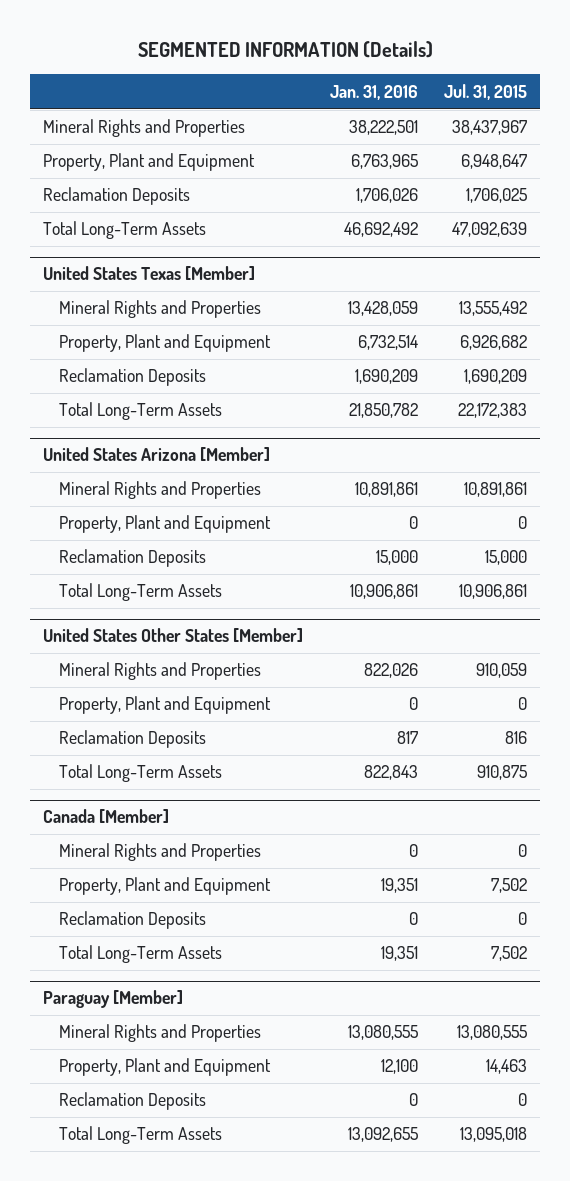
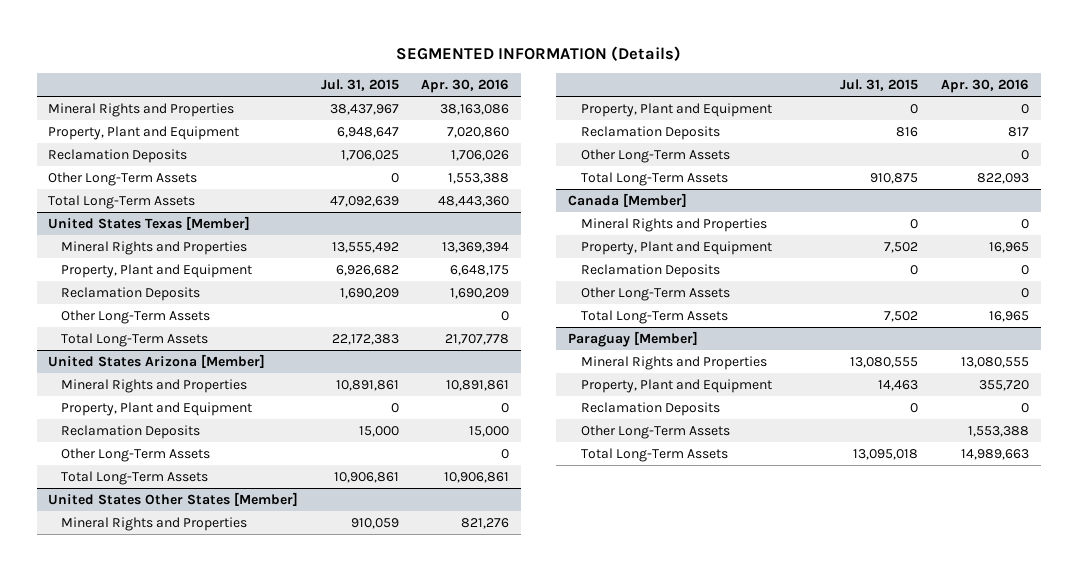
[329,84,418,100] Jan. 31, 2016 -> none
none -> [421,79,510,94] Apr. 30, 2016
none -> [47,172,197,187] Other Long-Term Assets
none -> [60,310,210,325] Other Long-Term Assets
none -> [60,448,210,463] Other Long-Term Assets
none -> [580,149,730,164] Other Long-Term Assets
none -> [580,287,730,302] Other Long-Term Assets
none -> [580,425,730,440] Other Long-Term Assets

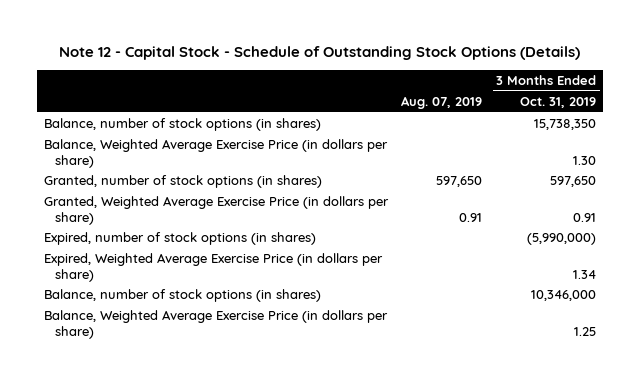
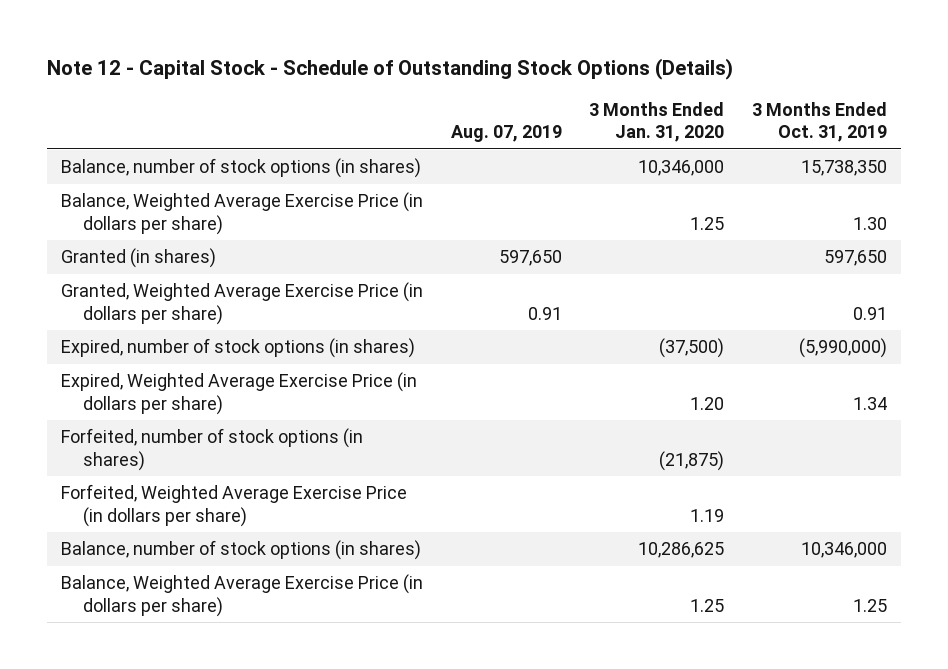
none -> [589,101,725,143] 3 Months Ended Jan. 31, 2020
[43,175,322,189] Granted, number of stock options (in shares) -> [60,248,216,269] Granted (in shares)
none -> [60,428,363,471] Forfeited, number of stock options (in shares)
none -> [60,484,407,527] Forfeited, Weighted Average Exercise Price (in dollars per share)

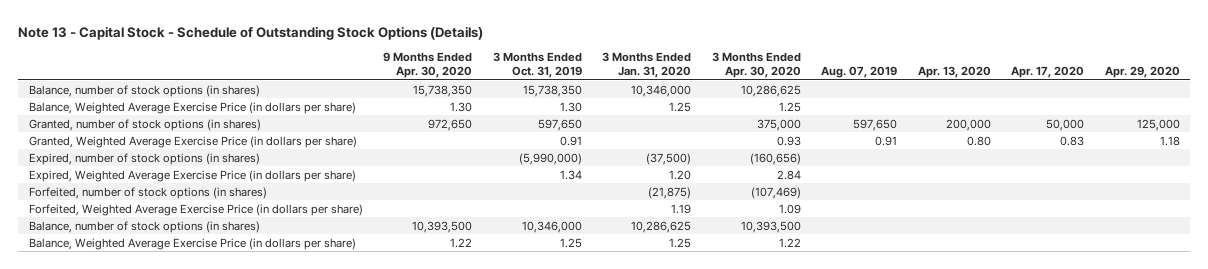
[47,57,734,80] Note 12 - Capital Stock - Schedule of Outstanding Stock Options (Details) -> [18,25,484,40] Note 13 - Capital Stock - Schedule of Outstanding Stock Options (Details)
none -> [383,52,473,79] 9 Months Ended Apr. 30, 2020
none -> [711,52,801,79] 3 Months Ended Apr. 30, 2020
none -> [917,66,991,79] Apr. 13, 2020
none -> [1011,66,1085,79] Apr. 17, 2020
none -> [1104,66,1180,79] Apr. 29, 2020
[60,248,216,269] Granted (in shares) -> [28,118,261,131] Granted, number of stock options (in shares)

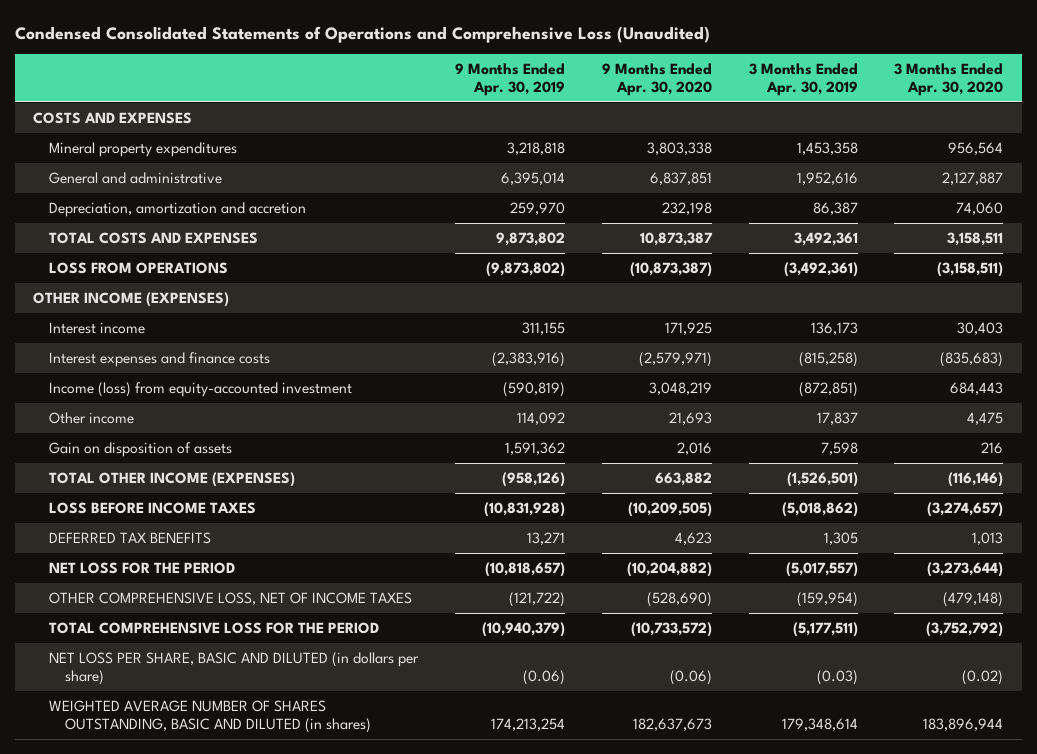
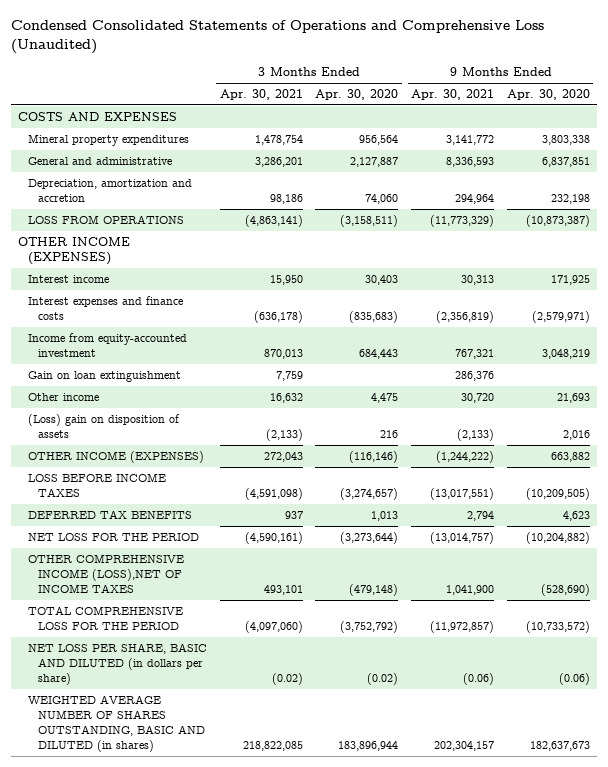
[454,62,565,96] 9 Months Ended Apr. 30, 2019 -> none
[748,62,858,96] 3 Months Ended Apr. 30, 2019 -> none
none -> [219,89,303,101] Apr. 30, 2021
none -> [411,89,495,101] Apr. 30, 2021
[49,231,259,244] TOTAL COSTS AND EXPENSES -> none
[49,381,353,397] Income (loss) from equity-accounted investment -> [27,333,187,358] Income from equity-accounted investment
none -> [27,371,181,383] Gain on loan extinguishment
[49,441,233,457] Gain on disposition of assets -> [27,414,180,439] (Loss) gain on disposition of assets
[49,471,296,487] TOTAL OTHER INCOME (EXPENSES) -> [27,451,204,464] OTHER INCOME (EXPENSES)
[49,591,413,605] OTHER COMPREHENSIVE LOSS, NET OF INCOME TAXES -> [27,554,184,594] OTHER COMPREHENSIVE INCOME (LOSS),NET OF INCOME TAXES

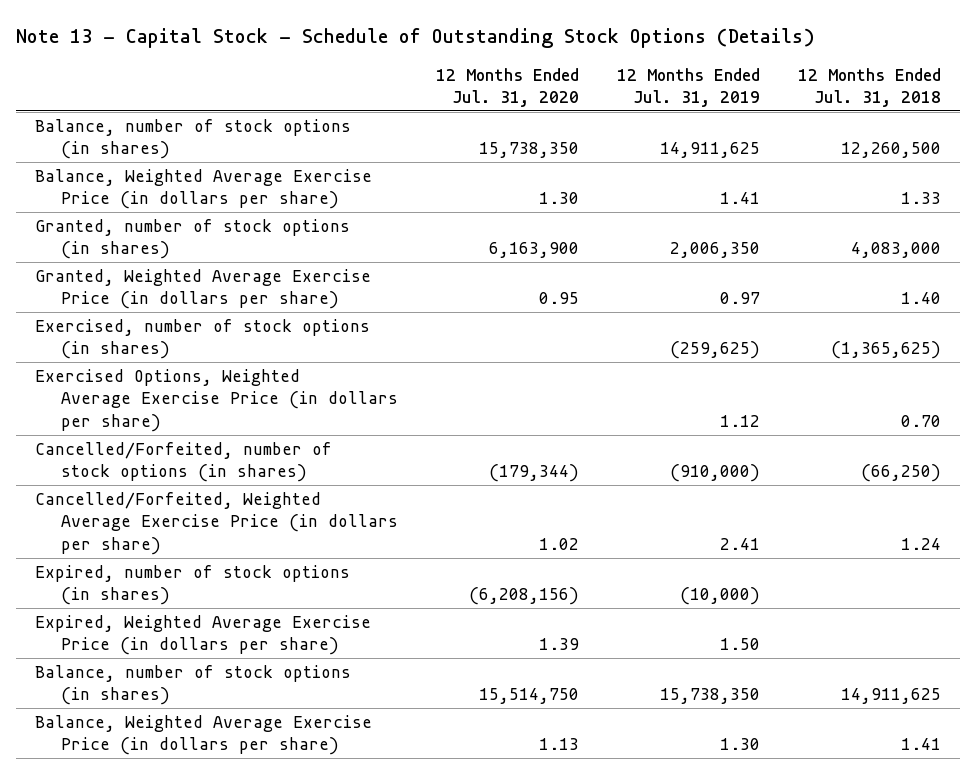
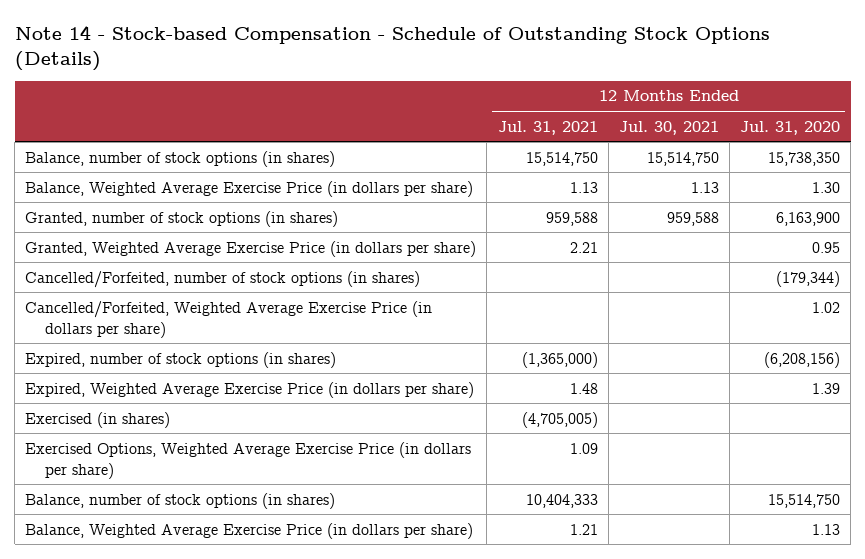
[15,28,815,49] Note 13 - Capital Stock - Schedule of Outstanding Stock Options (Details) -> [14,24,770,71] Note 14 - Stock-based Compensation - Schedule of Outstanding Stock Options (Details)
[616,67,760,107] 12 Months Ended Jul. 31, 2019 -> none
[797,67,941,107] 12 Months Ended Jul. 31, 2018 -> none
none -> [497,120,598,135] Jul. 31, 2021
none -> [618,120,719,135] Jul. 30, 2021
[34,319,370,360] Exercised, number of stock options (in shares) -> none
none -> [25,411,171,428] Exercised (in shares)
[34,369,399,432] Exercised Options, Weighted Average Exercise Price (in dollars per share) -> [25,441,472,479] Exercised Options, Weighted Average Exercise Price (in dollars per share)

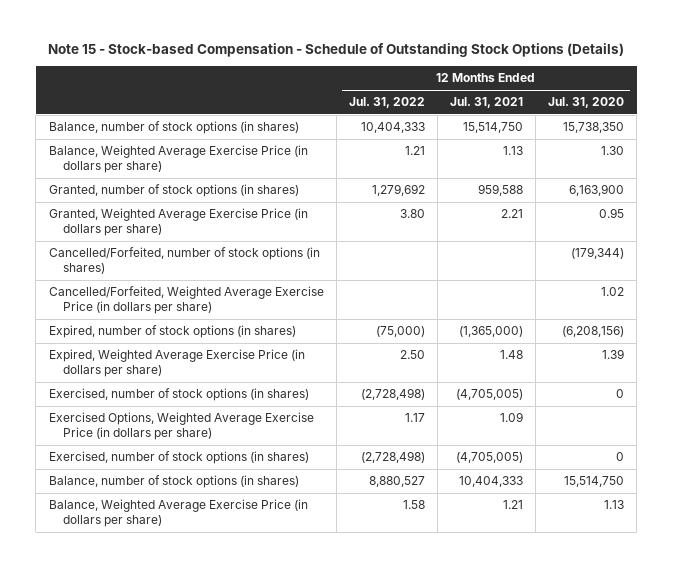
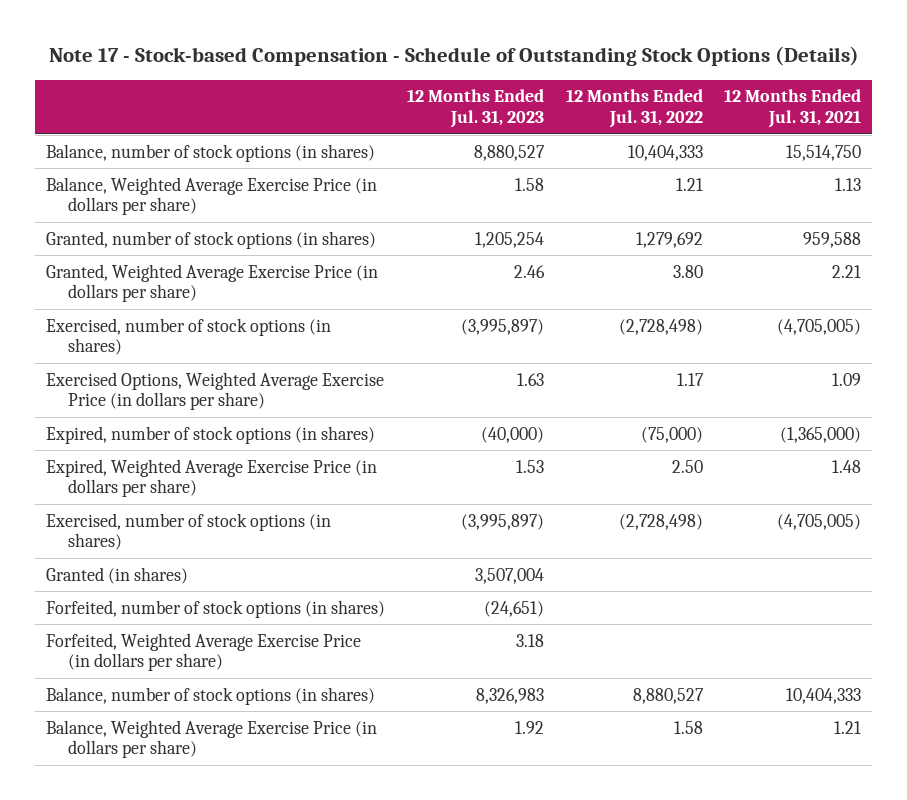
[48,43,625,58] Note 15 - Stock-based Compensation - Schedule of Outstanding Stock Options (Details) -> [48,46,859,67] Note 17 - Stock-based Compensation - Schedule of Outstanding Stock Options (Details)
[548,97,625,109] Jul. 31, 2020 -> none
none -> [406,89,544,129] 12 Months Ended Jul. 31, 2023
[48,247,320,275] Cancelled/Forfeited, number of stock options (in shares) -> none
[48,286,324,315] Cancelled/Forfeited, Weighted Average Exercise Price (in dollars per share) -> none
[48,325,296,339] Expired, number of stock options (in shares) -> [45,425,375,444] Expired, number of stock options (in shares)
[48,349,305,378] Expired, Weighted Average Exercise Price (in dollars per share) -> [45,458,377,498] Expired, Weighted Average Exercise Price (in dollars per share)
none -> [45,566,188,584] Granted (in shares)
none -> [45,599,385,618] Forfeited, number of stock options (in shares)
none -> [45,632,361,672] Forfeited, Weighted Average Exercise Price (in dollars per share)

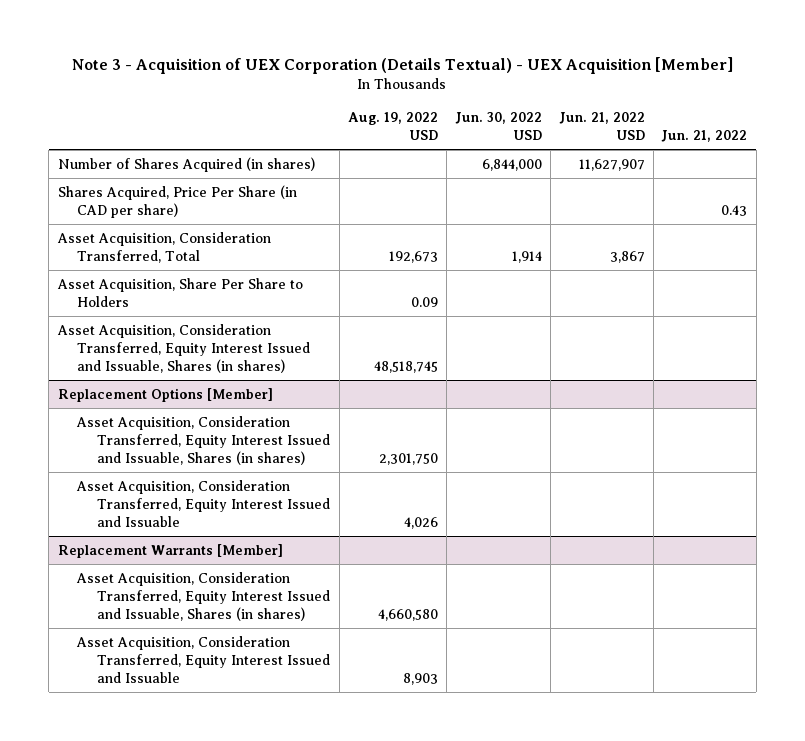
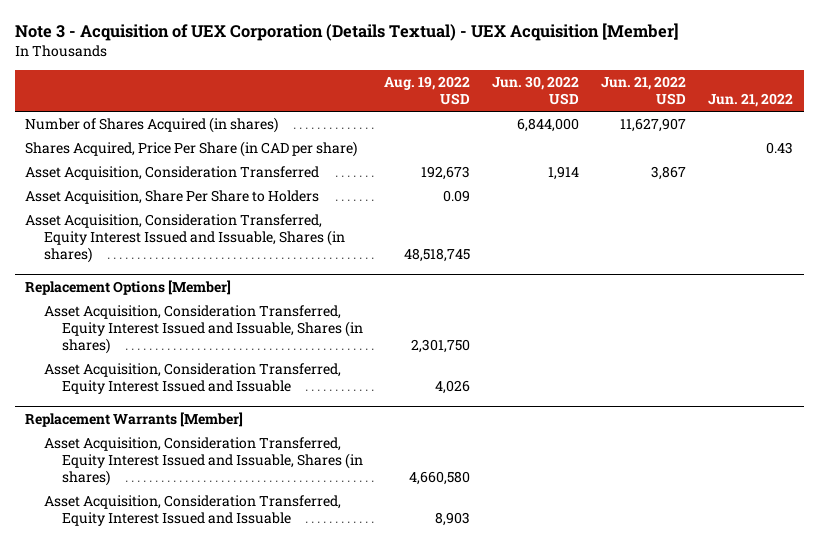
[56,231,271,263] Asset Acquisition, Consideration Transferred, Total -> [25,166,320,181] Asset Acquisition, Consideration Transferred

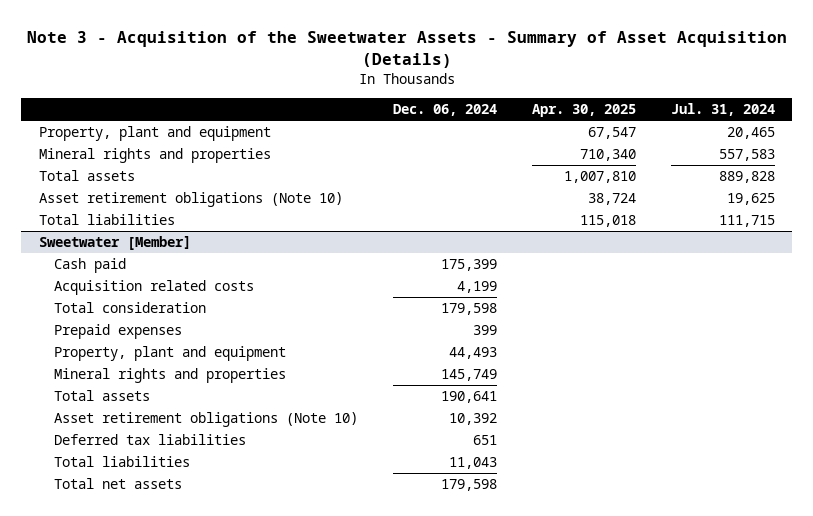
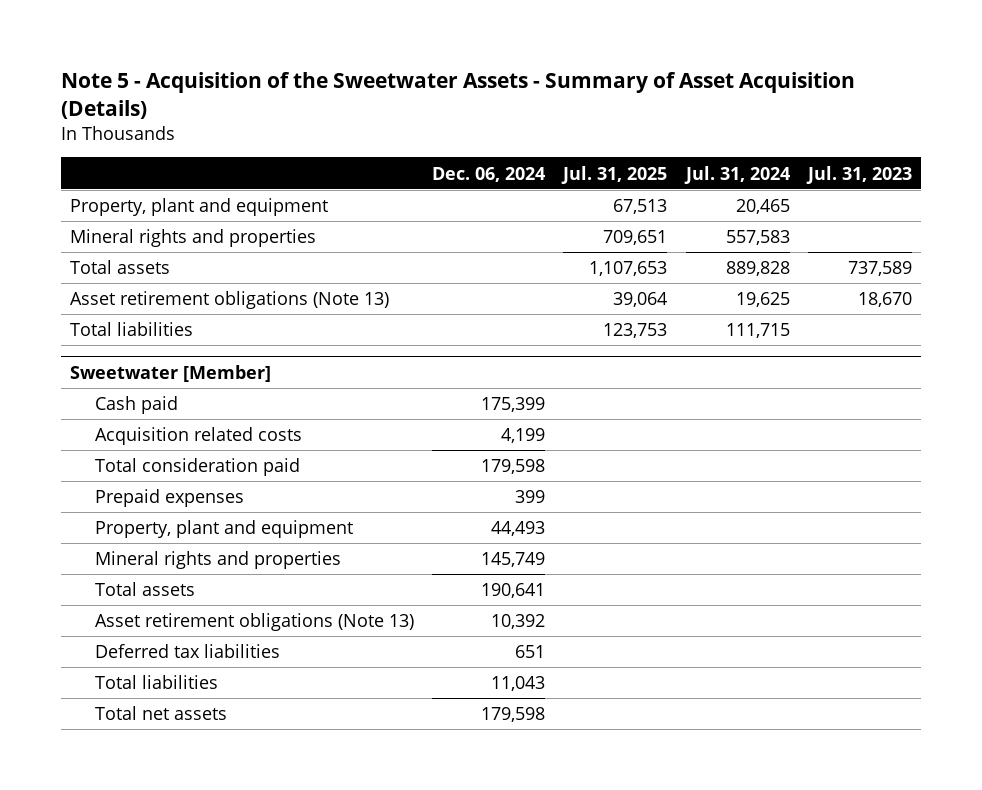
[26,30,787,68] Note 3 - Acquisition of the Sweetwater Assets - Summary of Asset Acquisition (Details) -> [60,72,855,119] Note 5 - Acquisition of the Sweetwater Assets - Summary of Asset Acquisition (Details)
[531,103,636,117] Apr. 30, 2025 -> none
none -> [561,165,668,184] Jul. 31, 2025
none -> [805,165,912,184] Jul. 31, 2023
[38,192,343,208] Asset retirement obligations (Note 10) -> [69,291,389,310] Asset retirement obligations (Note 13)
[53,302,206,314] Total consideration -> [94,458,300,477] Total consideration paid
[53,412,358,428] Asset retirement obligations (Note 10) -> [94,613,414,632] Asset retirement obligations (Note 13)

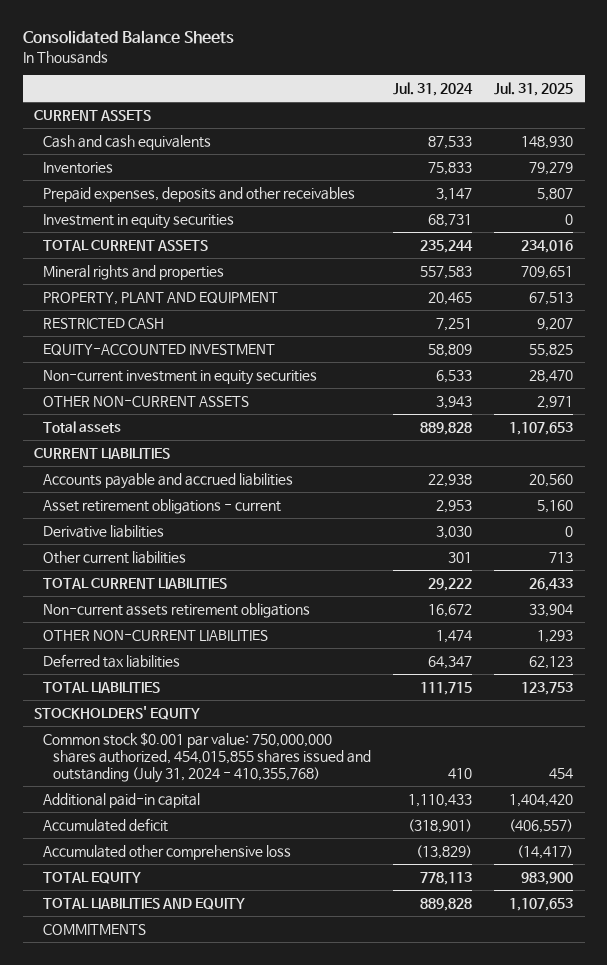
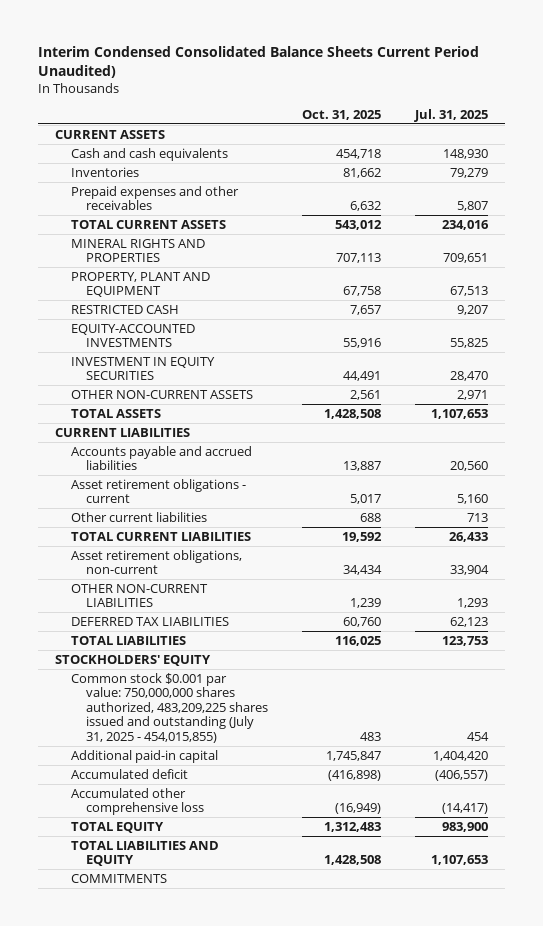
[22,30,234,45] Consolidated Balance Sheets -> [37,45,479,78] Interim Condensed Consolidated Balance Sheets Current Period Unaudited)
[393,81,474,96] Jul. 31, 2024 -> none
none -> [302,109,382,120] Oct. 31, 2025
[43,213,235,229] Investment in equity securities -> none
[43,186,356,202] Prepaid expenses, deposits and other receivables -> [70,185,239,211] Prepaid expenses and other receivables
[43,264,225,280] Mineral rights and properties -> [70,238,205,263] MINERAL RIGHTS AND PROPERTIES
[43,343,276,356] EQUITY-ACCOUNTED INVESTMENT -> [70,323,195,348] EQUITY-ACCOUNTED INVESTMENTS
[43,369,318,385] Non-current investment in equity securities -> [70,356,215,381] INVESTMENT IN EQUITY SECURITIES
[43,420,122,433] Total assets -> [70,408,161,418] TOTAL ASSETS
[43,524,165,538] Derivative liabilities -> none
[43,602,311,618] Non-current assets retirement obligations -> [70,549,242,575] Asset retirement obligations, non-current
[43,653,181,668] Deferred tax liabilities -> [70,616,229,626] DEFERRED TAX LIABILITIES
[43,731,372,784] Common stock $0.001 par value: 750,000,000 shares authorized, 454,015,855 shares issued and outstanding (July 31, 2024 - 410,355,768) -> [70,672,269,743] Common stock $0.001 par value: 750,000,000 shares authorized, 483,209,225 shares issued and outstanding (July 31, 2025 - 454,015,855)

